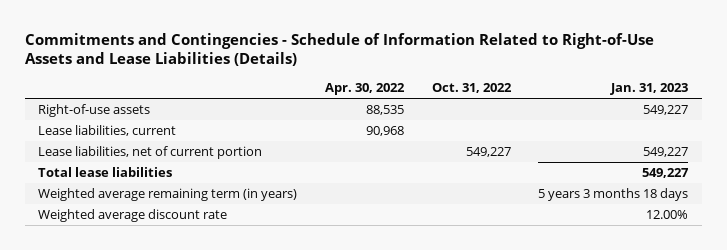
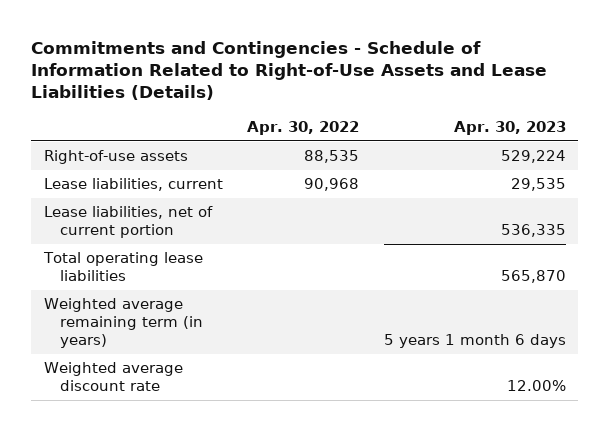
[431,83,512,94] Oct. 31, 2022 -> none
[610,83,689,96] Jan. 31, 2023 -> none
none -> [453,120,566,135] Apr. 30, 2023
[38,166,173,177] Total lease liabilities -> [42,252,203,282] Total operating lease liabilities

